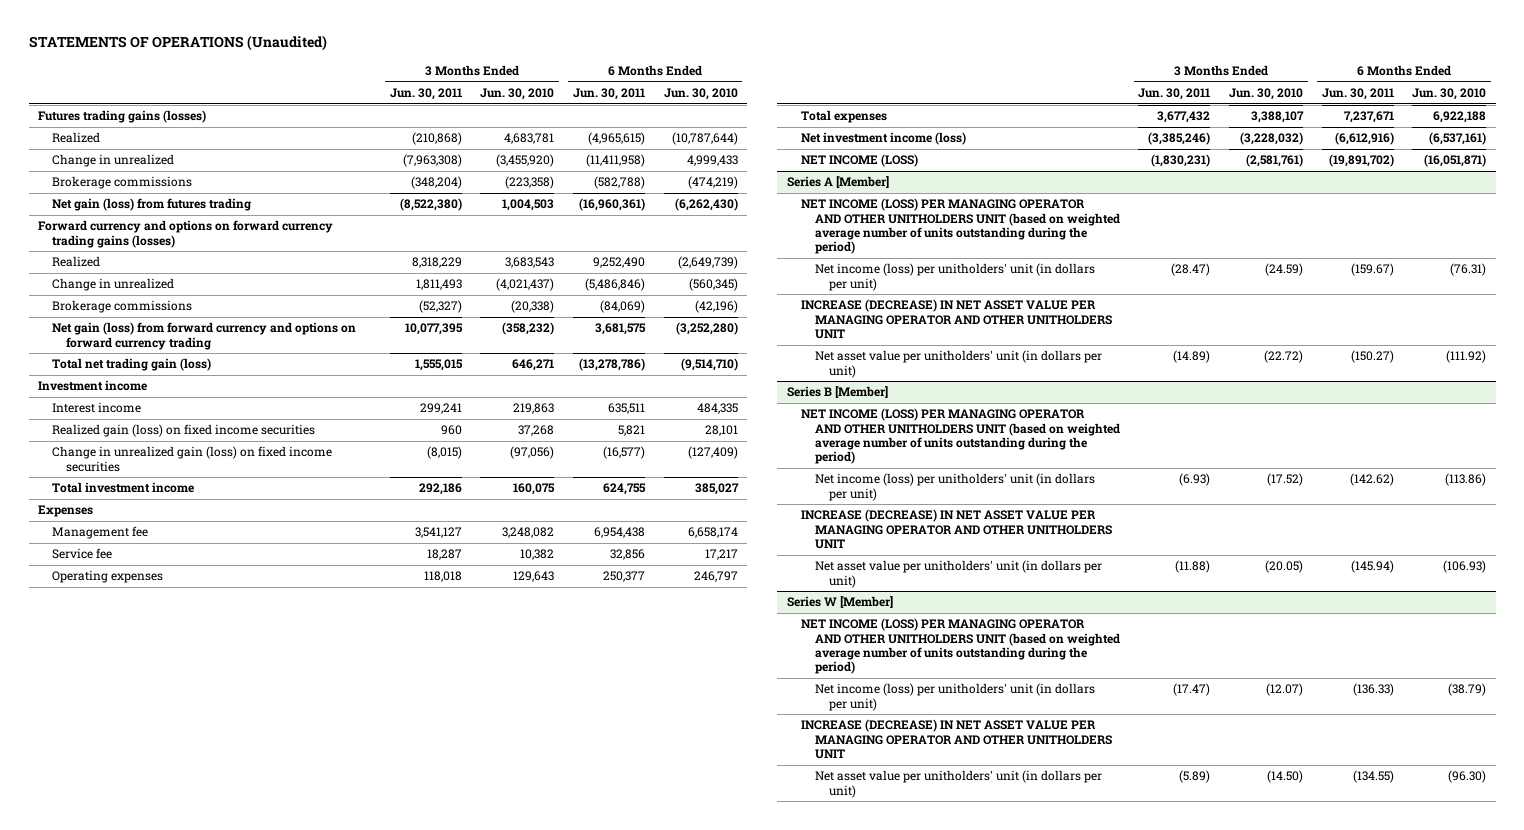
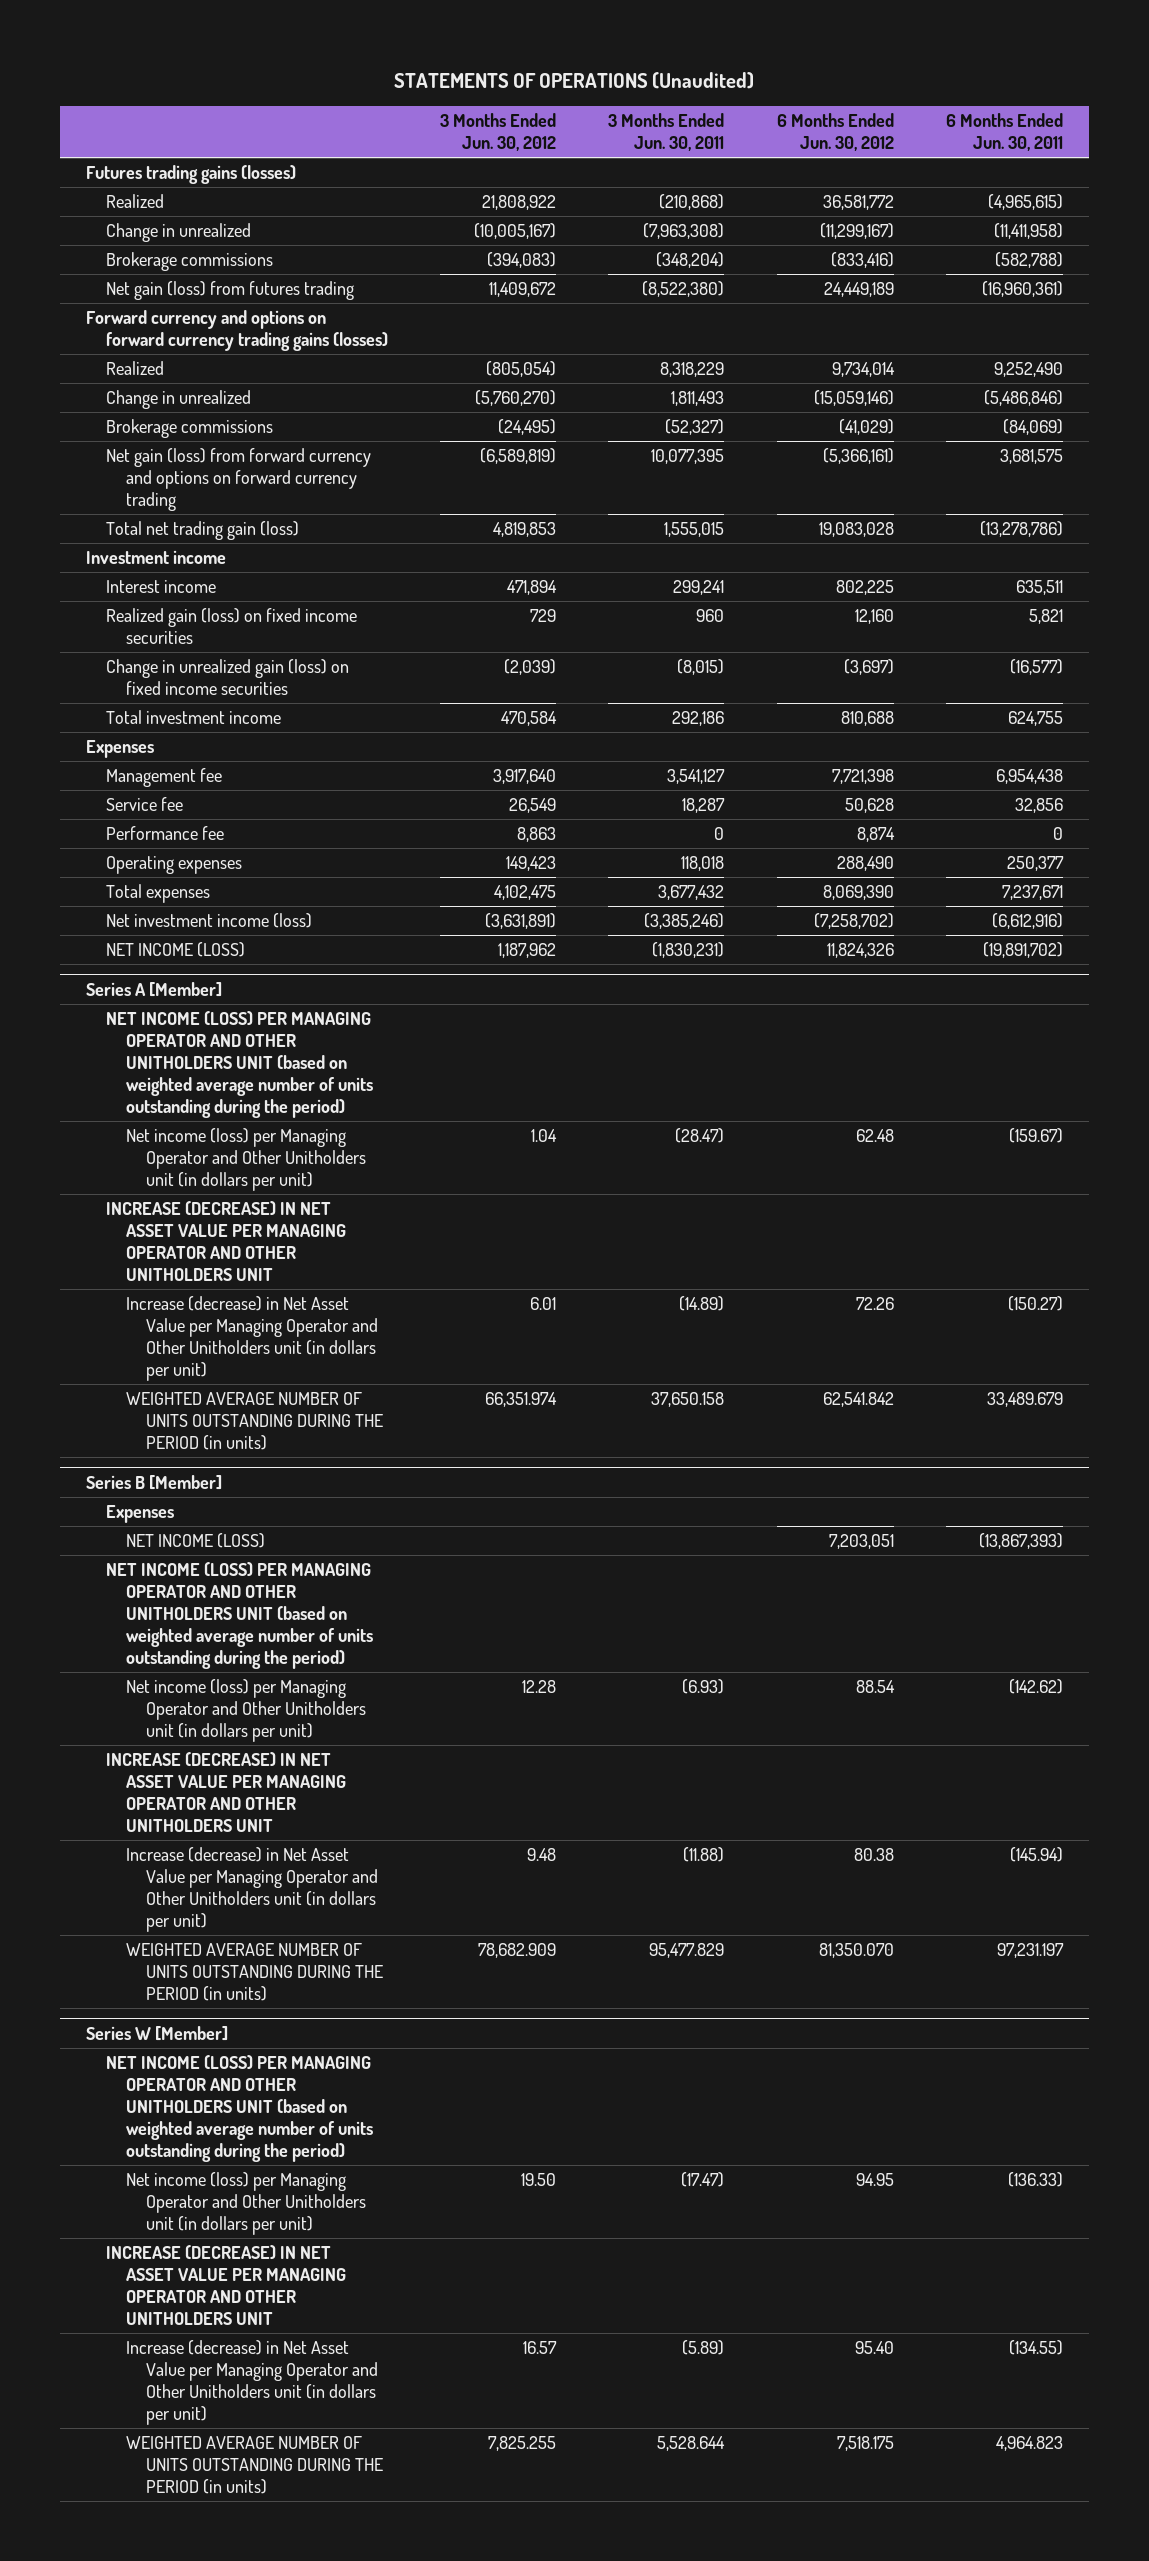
[480,88,555,101] Jun. 30, 2010 -> none
[663,88,738,101] Jun. 30, 2010 -> none
none -> [440,113,557,152] 3 Months Ended Jun. 30, 2012
none -> [776,113,894,152] 6 Months Ended Jun. 30, 2012
none -> [106,826,225,841] Performance fee
[814,263,1095,291] Net income (loss) per unitholders' unit (in dollars per unit) -> [126,1128,367,1192] Net income (loss) per Managing Operator and Other Unitholders unit (in dollars per unit)
[814,350,1102,378] Net asset value per unitholders' unit (in dollars per unit) -> [126,1296,379,1382] Increase (decrease) in Net Asset Value per Managing Operator and Other Unitholders unit (in dollars per unit)
none -> [126,1392,384,1451] WEIGHTED AVERAGE NUMBER OF UNITS OUTSTANDING DURING THE PERIOD (in units)
none -> [106,1505,175,1524] Expenses
none -> [126,1533,266,1549] NET INCOME (LOSS)
[814,473,1095,501] Net income (loss) per unitholders' unit (in dollars per unit) -> [126,1679,367,1743] Net income (loss) per Managing Operator and Other Unitholders unit (in dollars per unit)
[814,560,1102,588] Net asset value per unitholders' unit (in dollars per unit) -> [126,1847,379,1933] Increase (decrease) in Net Asset Value per Managing Operator and Other Unitholders unit (in dollars per unit)
none -> [126,1943,384,2002] WEIGHTED AVERAGE NUMBER OF UNITS OUTSTANDING DURING THE PERIOD (in units)
[814,683,1095,711] Net income (loss) per unitholders' unit (in dollars per unit) -> [126,2172,367,2236] Net income (loss) per Managing Operator and Other Unitholders unit (in dollars per unit)
[814,770,1102,798] Net asset value per unitholders' unit (in dollars per unit) -> [126,2340,379,2426] Increase (decrease) in Net Asset Value per Managing Operator and Other Unitholders unit (in dollars per unit)
none -> [126,2436,384,2495] WEIGHTED AVERAGE NUMBER OF UNITS OUTSTANDING DURING THE PERIOD (in units)

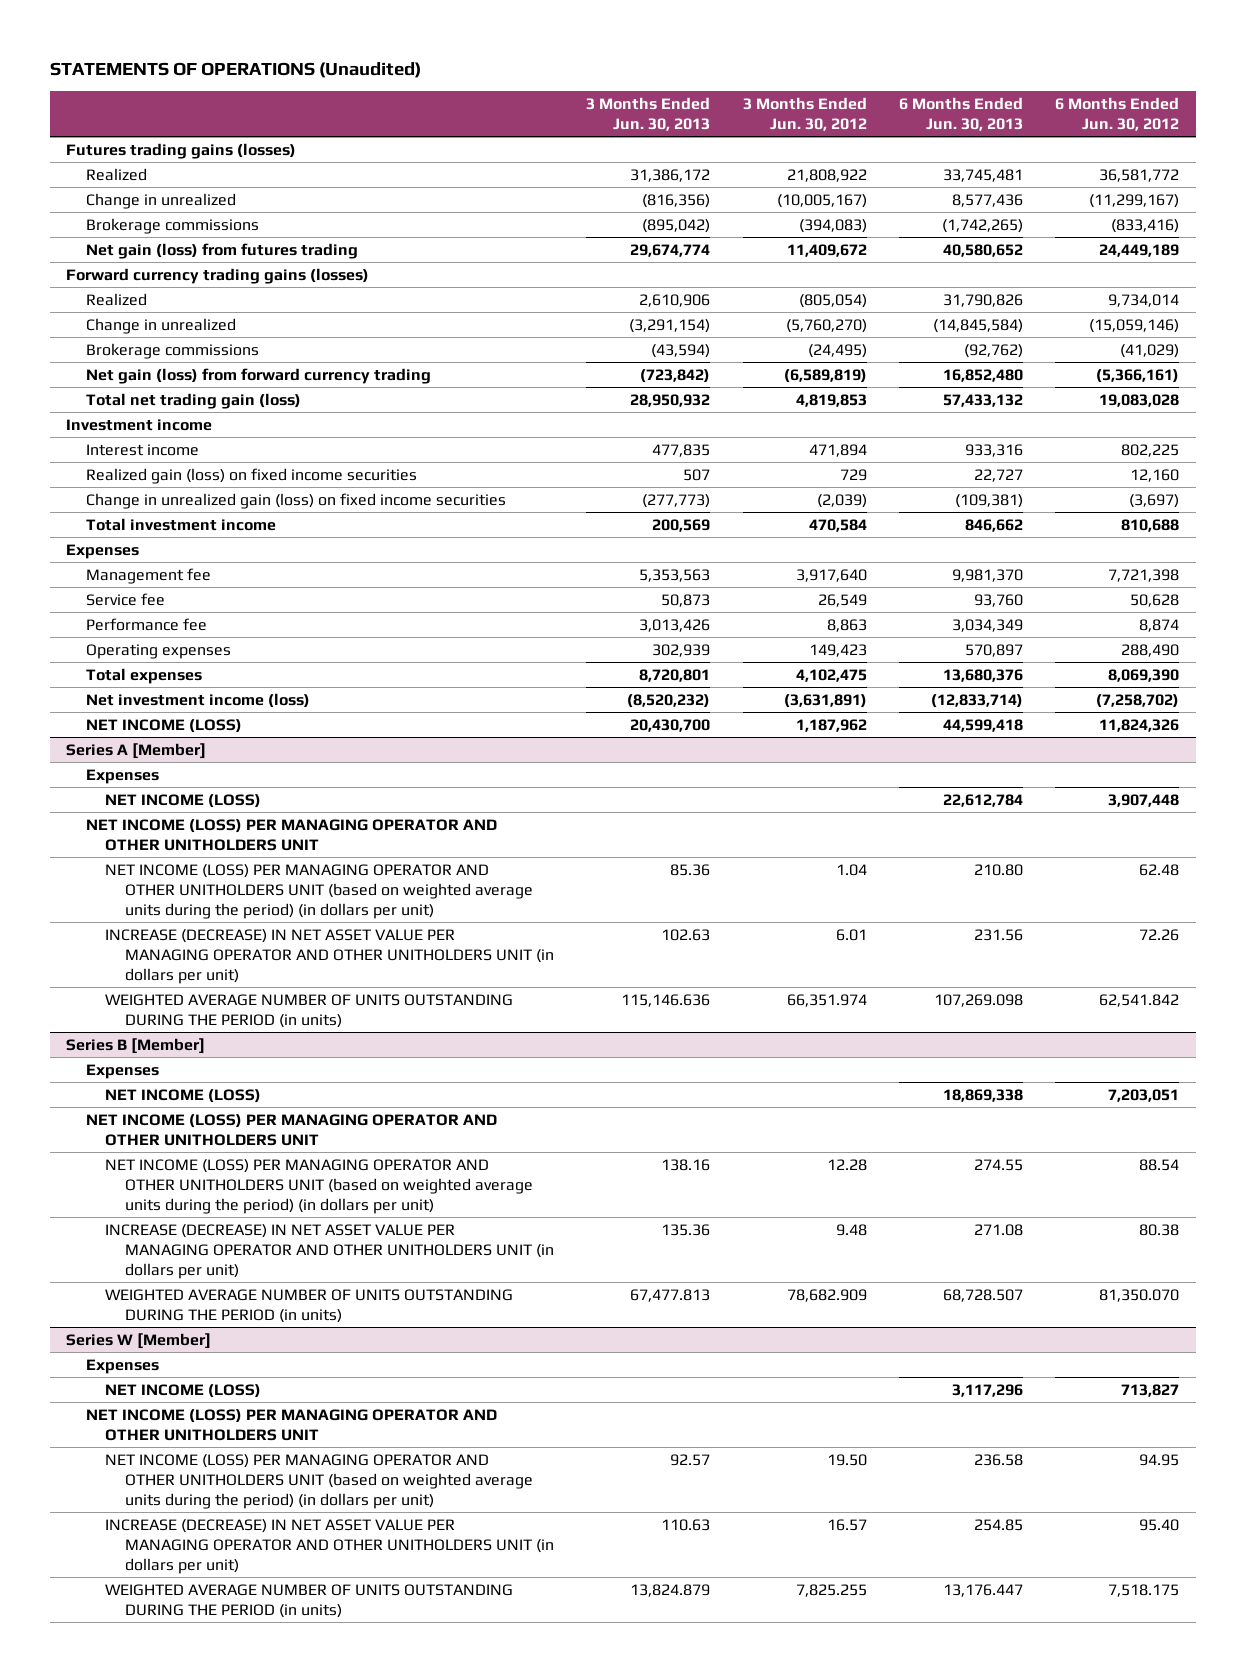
[608,113,725,152] 3 Months Ended Jun. 30, 2011 -> none
[945,113,1063,152] 6 Months Ended Jun. 30, 2011 -> none
none -> [586,97,711,131] 3 Months Ended Jun. 30, 2013
none -> [899,97,1024,131] 6 Months Ended Jun. 30, 2013
[86,310,389,352] Forward currency and options on forward currency trading gains (losses) -> [66,267,370,284] Forward currency trading gains (losses)
[106,448,372,512] Net gain (loss) from forward currency and options on forward currency trading -> [85,367,431,384] Net gain (loss) from forward currency trading
[106,1201,347,1282] INCREASE (DECREASE) IN NET ASSET VALUE PER MANAGING OPERATOR AND OTHER UNITHOLDERS UNIT -> none
none -> [85,768,159,784] Expenses
none -> [105,793,262,808] NET INCOME (LOSS)
[106,1011,374,1119] NET INCOME (LOSS) PER MANAGING OPERATOR AND OTHER UNITHOLDERS UNIT (based on weighted average number of units outstanding during the period) -> [85,818,497,851] NET INCOME (LOSS) PER MANAGING OPERATOR AND OTHER UNITHOLDERS UNIT
[126,1128,367,1192] Net income (loss) per Managing Operator and Other Unitholders unit (in dollars per unit) -> [105,863,534,919] NET INCOME (LOSS) PER MANAGING OPERATOR AND OTHER UNITHOLDERS UNIT (based on weighted average units during the period) (in dollars per unit)
[126,1296,379,1382] Increase (decrease) in Net Asset Value per Managing Operator and Other Unitholders unit (in dollars per unit) -> [105,928,555,984] INCREASE (DECREASE) IN NET ASSET VALUE PER MANAGING OPERATOR AND OTHER UNITHOLDERS UNIT (in dollars per unit)
[106,1752,347,1833] INCREASE (DECREASE) IN NET ASSET VALUE PER MANAGING OPERATOR AND OTHER UNITHOLDERS UNIT -> none
[106,1562,374,1670] NET INCOME (LOSS) PER MANAGING OPERATOR AND OTHER UNITHOLDERS UNIT (based on weighted average number of units outstanding during the period) -> [85,1113,497,1146] NET INCOME (LOSS) PER MANAGING OPERATOR AND OTHER UNITHOLDERS UNIT
[126,1679,367,1743] Net income (loss) per Managing Operator and Other Unitholders unit (in dollars per unit) -> [105,1158,534,1214] NET INCOME (LOSS) PER MANAGING OPERATOR AND OTHER UNITHOLDERS UNIT (based on weighted average units during the period) (in dollars per unit)
[126,1847,379,1933] Increase (decrease) in Net Asset Value per Managing Operator and Other Unitholders unit (in dollars per unit) -> [105,1223,555,1279] INCREASE (DECREASE) IN NET ASSET VALUE PER MANAGING OPERATOR AND OTHER UNITHOLDERS UNIT (in dollars per unit)
[106,2245,347,2326] INCREASE (DECREASE) IN NET ASSET VALUE PER MANAGING OPERATOR AND OTHER UNITHOLDERS UNIT -> none
none -> [85,1358,159,1374] Expenses
none -> [105,1383,262,1398] NET INCOME (LOSS)
[106,2055,374,2163] NET INCOME (LOSS) PER MANAGING OPERATOR AND OTHER UNITHOLDERS UNIT (based on weighted average number of units outstanding during the period) -> [85,1408,497,1441] NET INCOME (LOSS) PER MANAGING OPERATOR AND OTHER UNITHOLDERS UNIT
[126,2172,367,2236] Net income (loss) per Managing Operator and Other Unitholders unit (in dollars per unit) -> [105,1453,534,1509] NET INCOME (LOSS) PER MANAGING OPERATOR AND OTHER UNITHOLDERS UNIT (based on weighted average units during the period) (in dollars per unit)
[126,2340,379,2426] Increase (decrease) in Net Asset Value per Managing Operator and Other Unitholders unit (in dollars per unit) -> [105,1518,555,1574] INCREASE (DECREASE) IN NET ASSET VALUE PER MANAGING OPERATOR AND OTHER UNITHOLDERS UNIT (in dollars per unit)

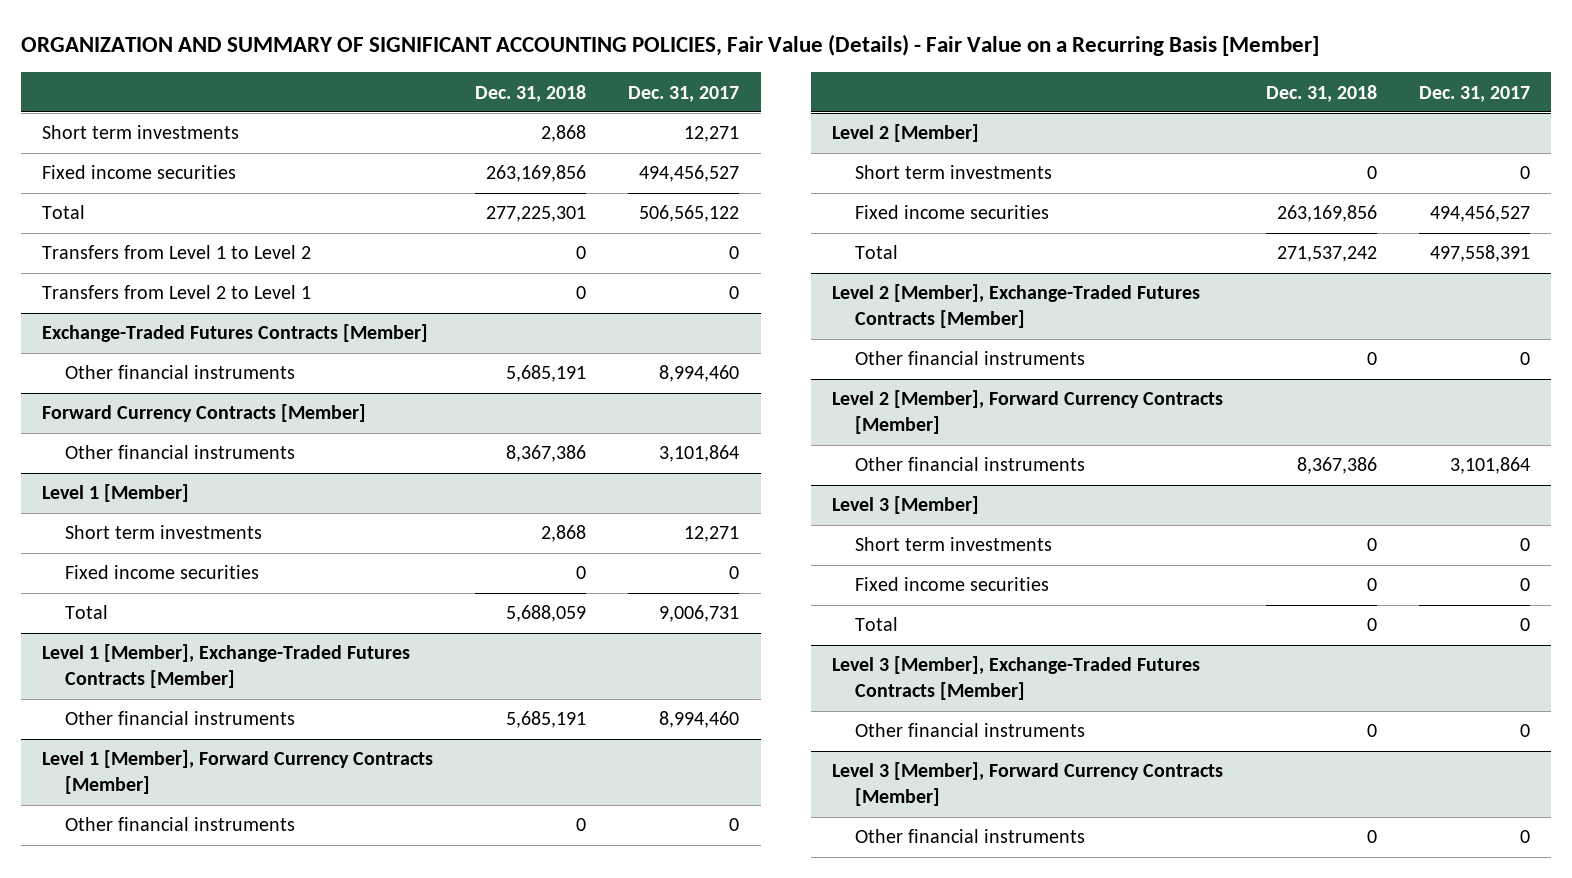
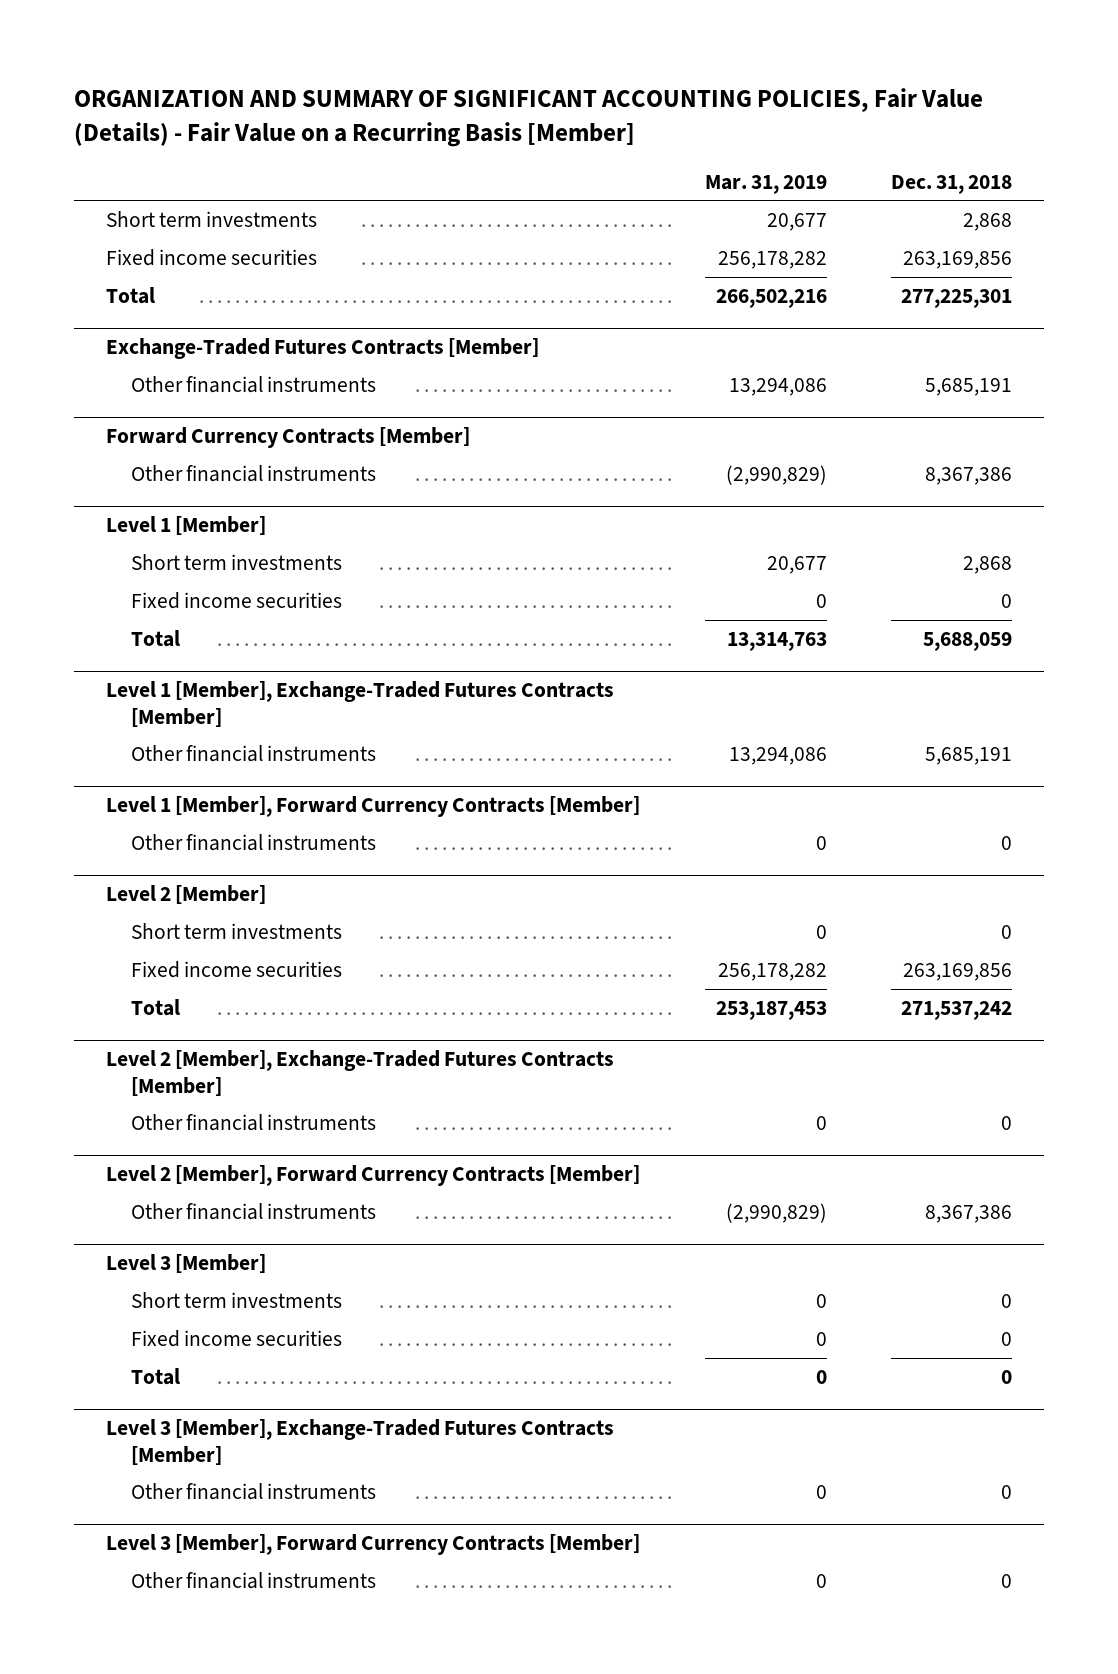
[628,85,740,102] Dec. 31, 2017 -> none
none -> [704,174,827,194] Mar. 31, 2019
[41,245,311,260] Transfers from Level 1 to Level 2 -> none
[41,285,311,300] Transfers from Level 2 to Level 1 -> none

